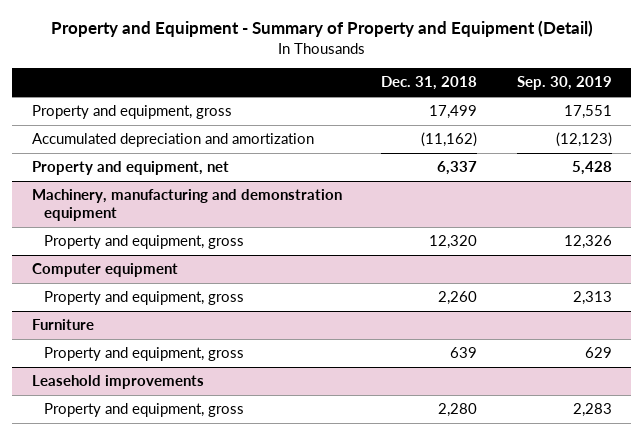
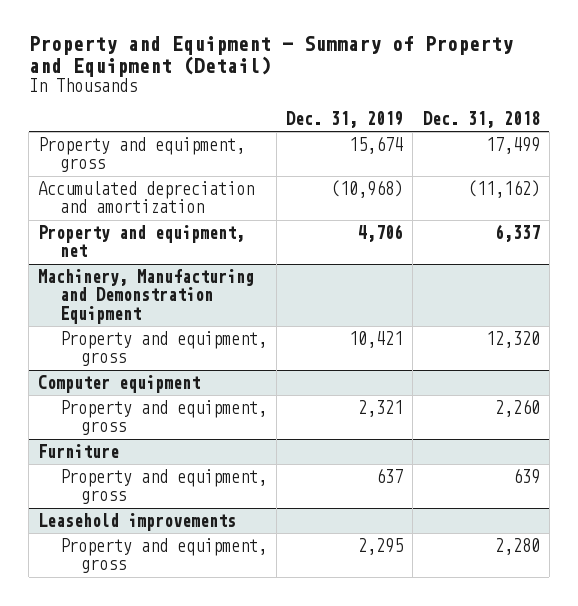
[516,76,612,91] Sep. 30, 2019 -> none
none -> [286,111,404,129] Dec. 31, 2019
[31,189,342,221] Machinery, manufacturing and demonstration equipment -> [38,269,255,324] Machinery, Manufacturing and Demonstration Equipment

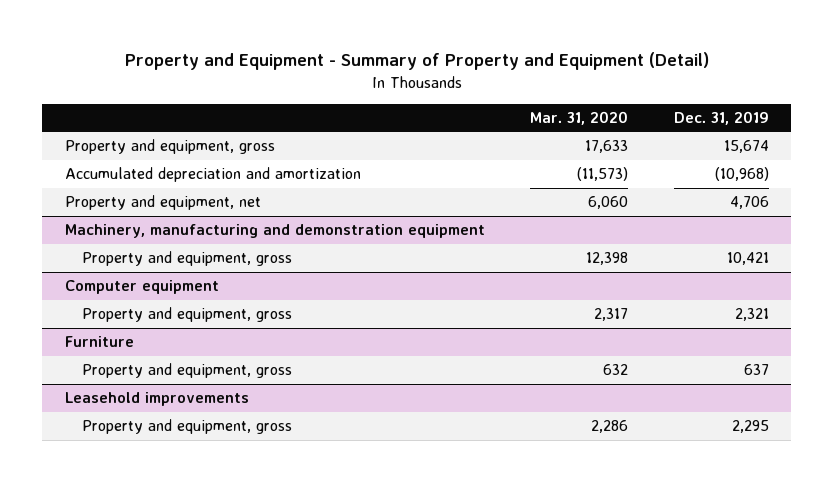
[422,111,540,129] Dec. 31, 2018 -> none
none -> [530,110,629,125] Mar. 31, 2020
[38,269,255,324] Machinery, Manufacturing and Demonstration Equipment -> [64,224,485,239] Machinery, manufacturing and demonstration equipment

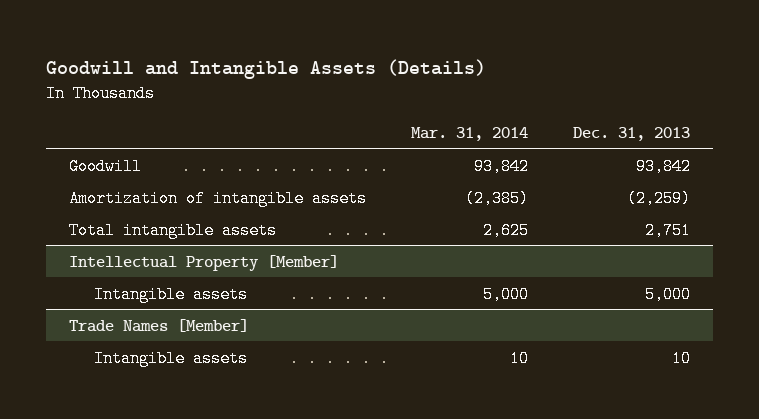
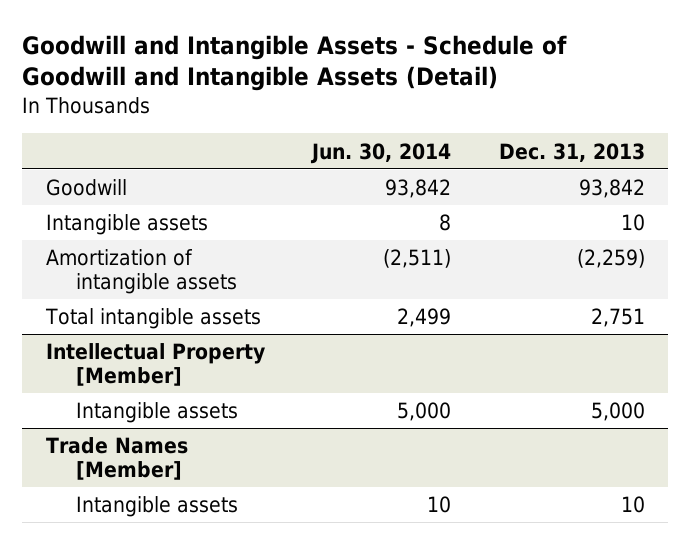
[46,58,487,79] Goodwill and Intangible Assets (Details) -> [22,34,568,92] Goodwill and Intangible Assets - Schedule of Goodwill and Intangible Assets (Detail)
[410,126,528,141] Mar. 31, 2014 -> none
none -> [310,142,452,164] Jun. 30, 2014
none -> [45,214,208,236] Intangible assets

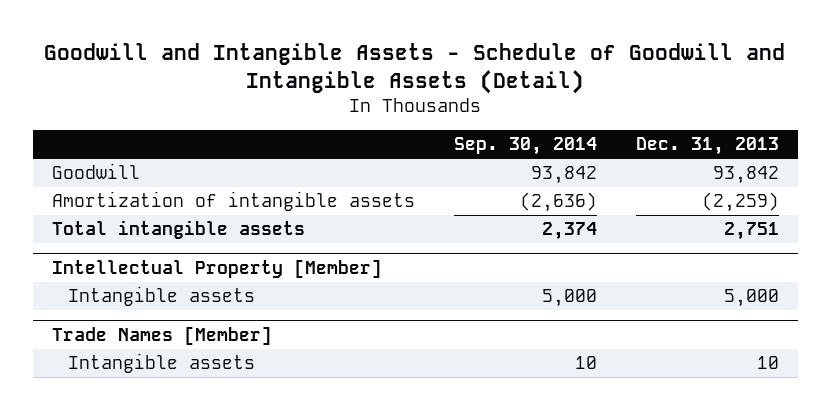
[310,142,452,164] Jun. 30, 2014 -> none
none -> [453,137,597,156] Sep. 30, 2014
[45,214,208,236] Intangible assets -> none

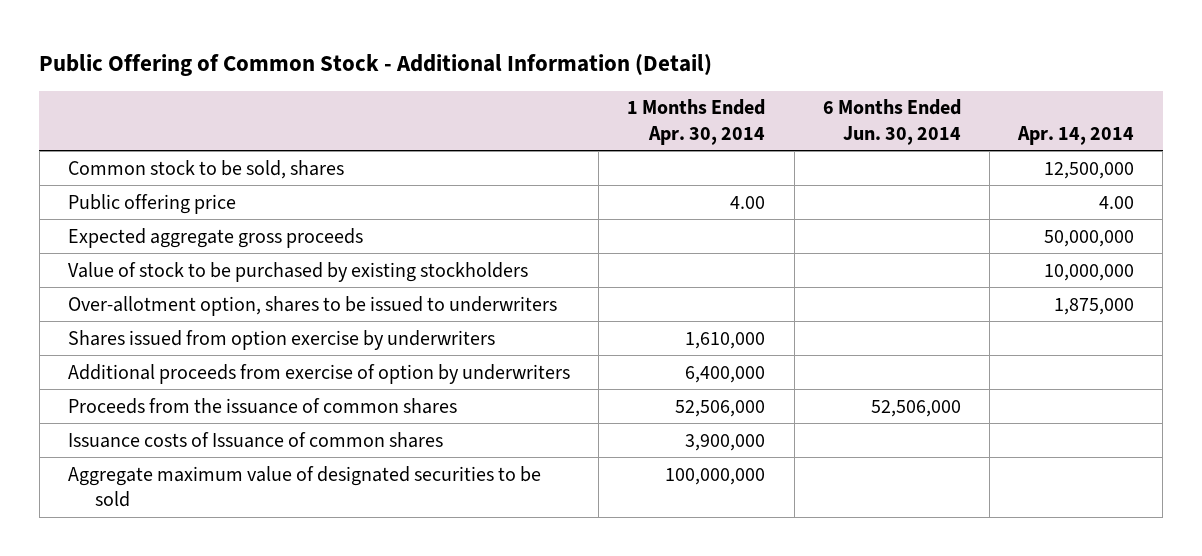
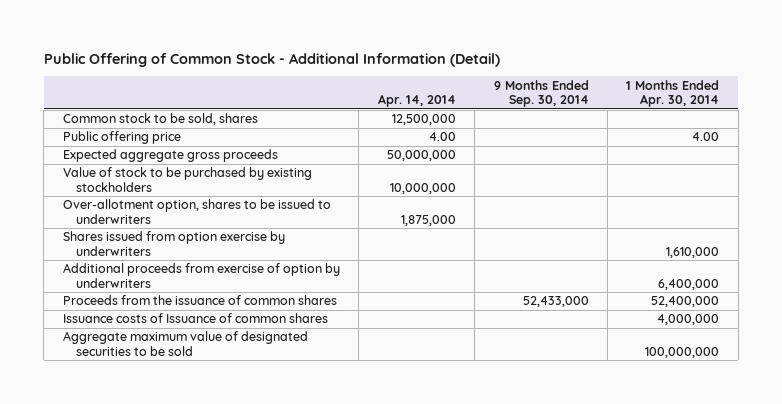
[822,99,961,145] 6 Months Ended Jun. 30, 2014 -> none
none -> [493,79,589,108] 9 Months Ended Sep. 30, 2014
[675,399,766,417] 52,506,000 -> [651,296,720,308] 52,400,000
[685,433,766,451] 3,900,000 -> [657,314,720,326] 4,000,000

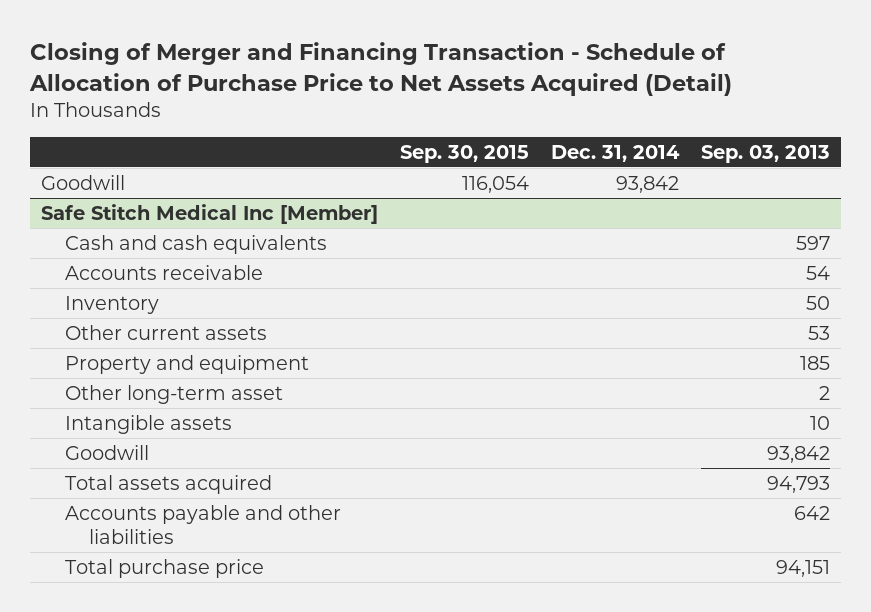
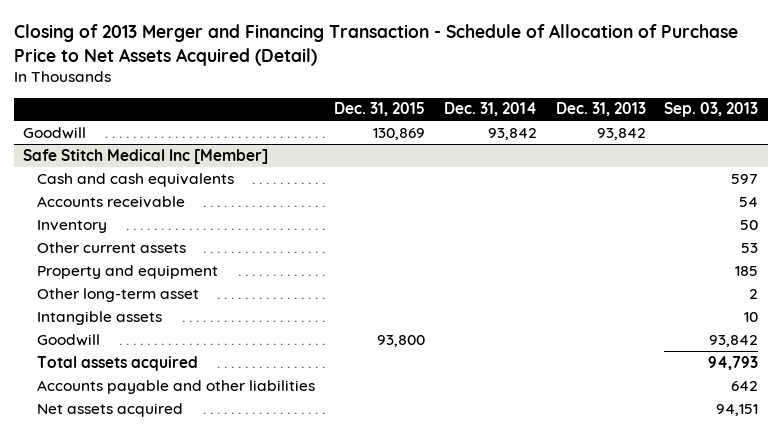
[28,42,732,96] Closing of Merger and Financing Transaction - Schedule of Allocation of Purchase Price to Net Assets Acquired (Detail) -> [14,23,739,66] Closing of 2013 Merger and Financing Transaction - Schedule of Allocation of Purchase Price to Net Assets Acquired (Detail)
[399,144,529,163] Sep. 30, 2015 -> none
none -> [334,102,426,117] Dec. 31, 2015
none -> [555,102,646,117] Dec. 31, 2013
[64,558,264,578] Total purchase price -> [37,402,184,417] Net assets acquired

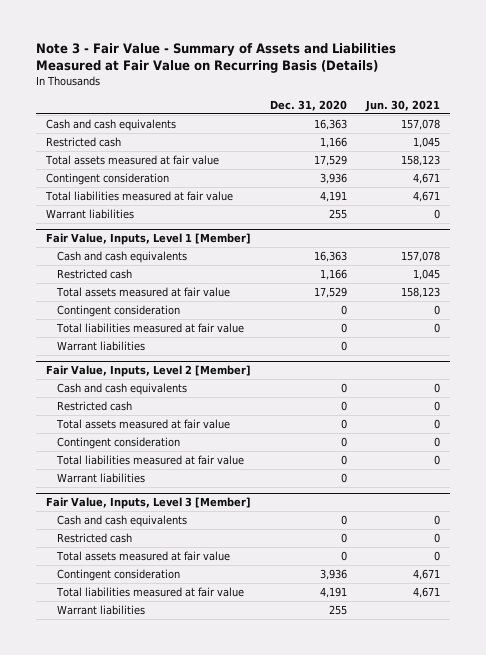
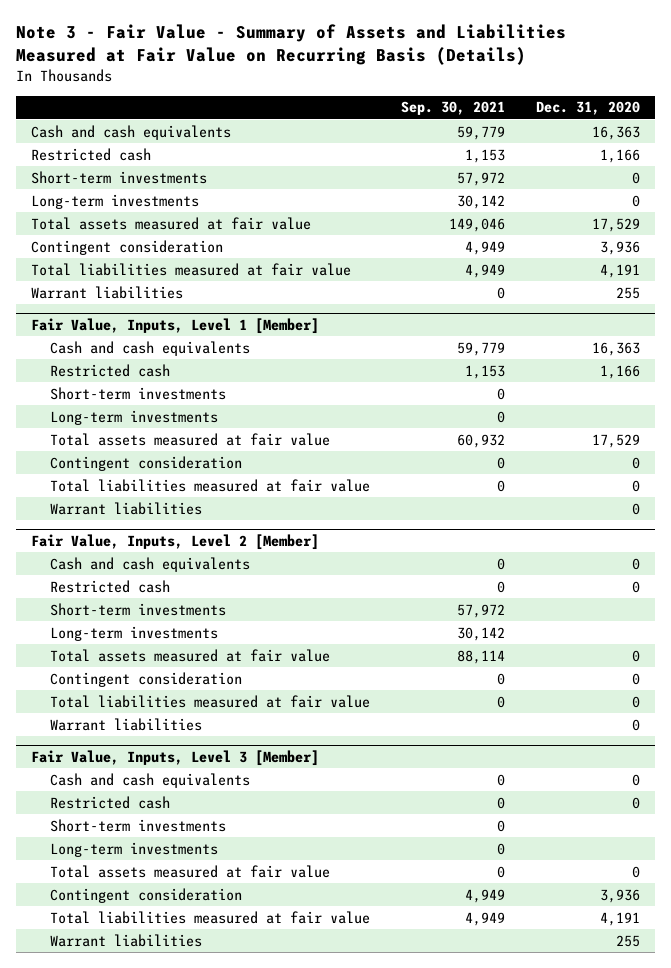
[365,99,441,112] Jun. 30, 2021 -> none
none -> [400,101,505,116] Sep. 30, 2021
none -> [31,170,208,184] Short-term investments
none -> [31,193,200,209] Long-term investments
none -> [49,386,226,400] Short-term investments
none -> [49,409,218,425] Long-term investments
none -> [49,602,226,616] Short-term investments
none -> [49,625,218,641] Long-term investments
none -> [49,818,226,832] Short-term investments
none -> [49,841,218,857] Long-term investments

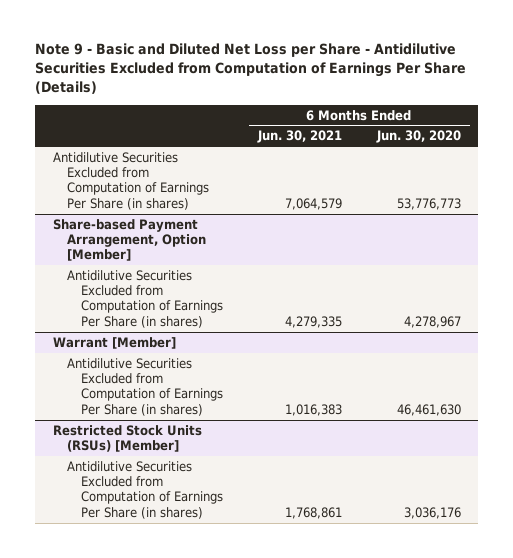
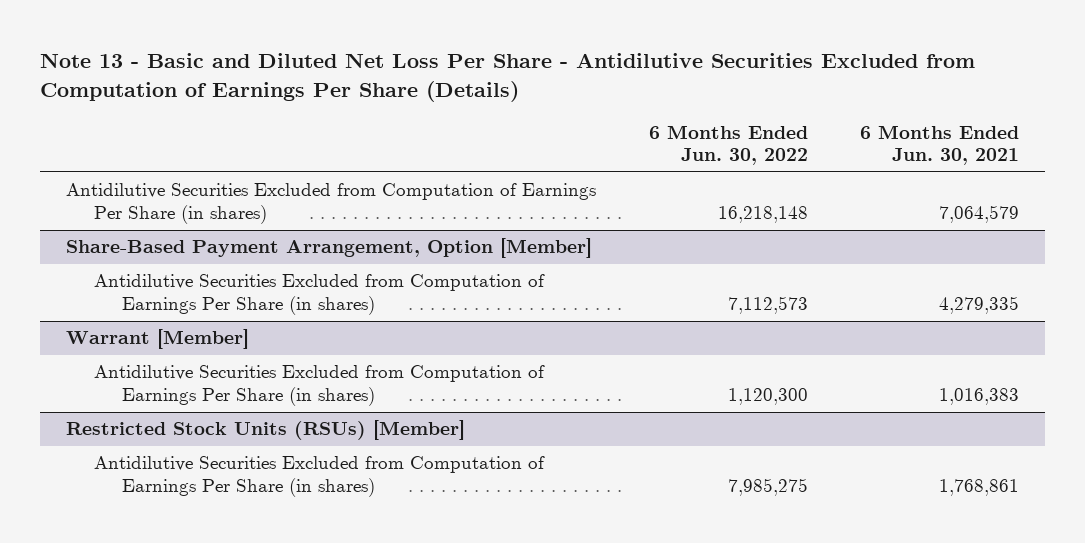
[35,43,467,95] Note 9 - Basic and Diluted Net Loss per Share - Antidilutive Securities Excluded from Computation of Earnings Per Share (Details) -> [39,53,975,102] Note 13 - Basic and Diluted Net Loss Per Share - Antidilutive Securities Excluded from Computation of Earnings Per Share (Details)
[375,130,461,144] Jun. 30, 2020 -> none
none -> [648,124,808,166] 6 Months Ended Jun. 30, 2022
[52,218,206,262] Share-based Payment Arrangement, Option [Member] -> [65,238,592,259] Share-Based Payment Arrangement, Option [Member]

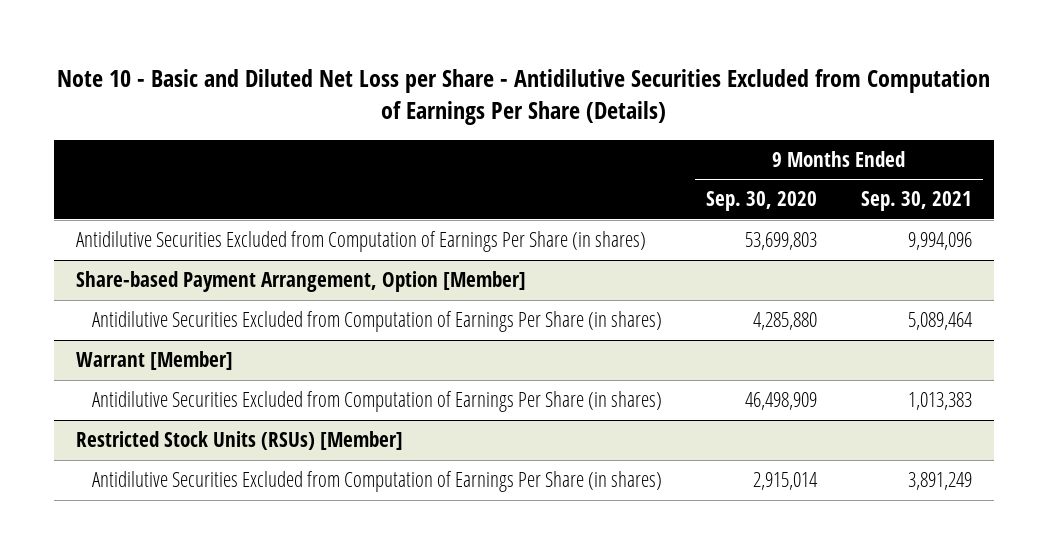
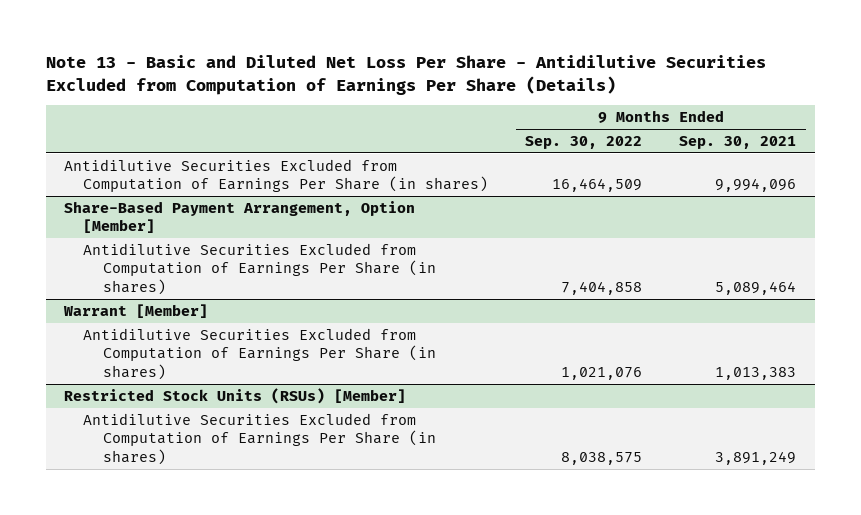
[57,68,991,125] Note 10 - Basic and Diluted Net Loss per Share - Antidilutive Securities Excluded from Computation of Earnings Per Share (Details) -> [45,55,766,95] Note 13 - Basic and Diluted Net Loss Per Share - Antidilutive Securities Excluded from Computation of Earnings Per Share (Details)
[705,191,817,212] Sep. 30, 2020 -> none
none -> [525,136,643,150] Sep. 30, 2022
[76,271,527,293] Share-based Payment Arrangement, Option [Member] -> [64,200,416,234] Share-Based Payment Arrangement, Option [Member]

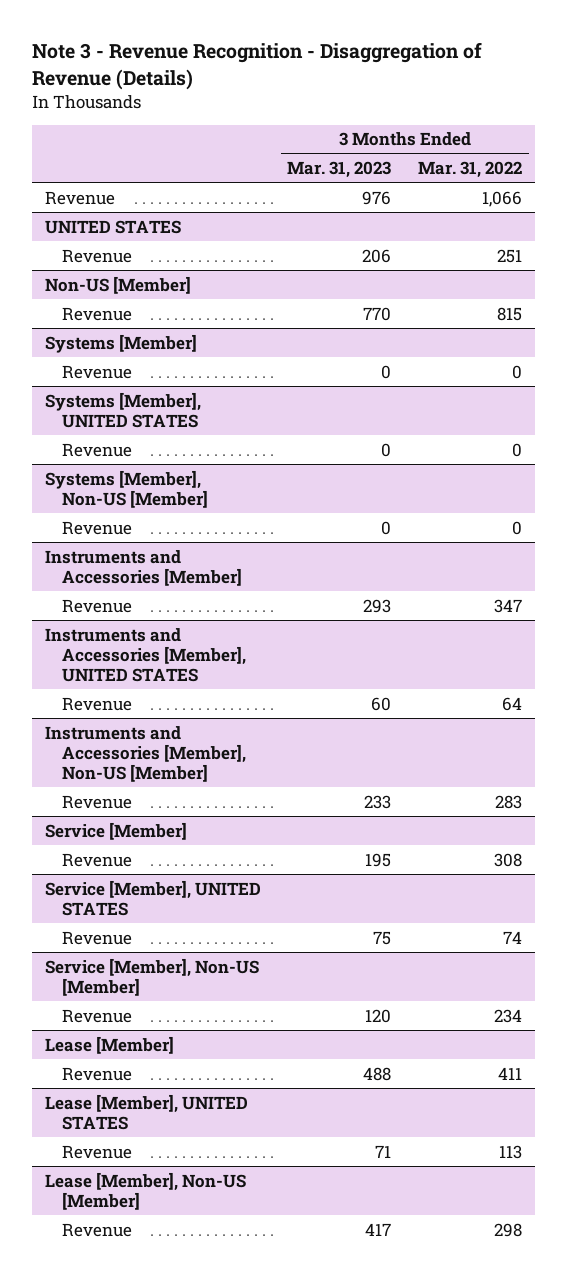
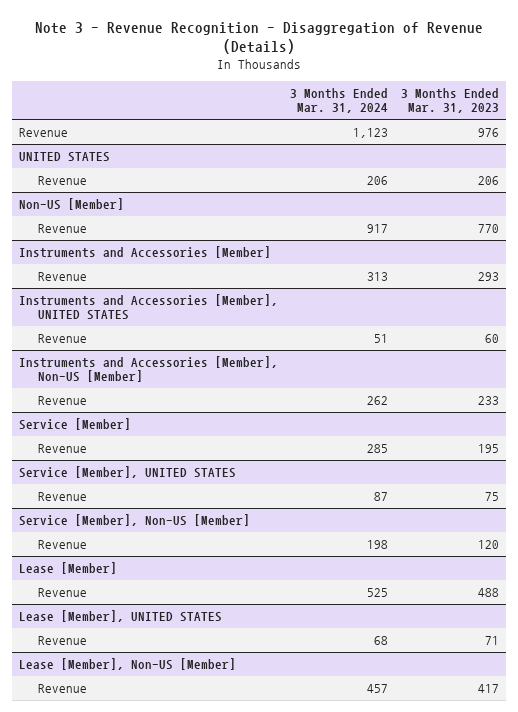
[418,161,523,179] Mar. 31, 2022 -> none
none -> [290,87,389,114] 3 Months Ended Mar. 31, 2024
[44,333,197,353] Systems [Member] -> none
[62,364,133,379] Revenue -> none
[44,391,201,428] Systems [Member], UNITED STATES -> none
[62,442,133,457] Revenue -> none
[44,469,209,508] Systems [Member], Non-US [Member] -> none
[62,520,133,535] Revenue -> none

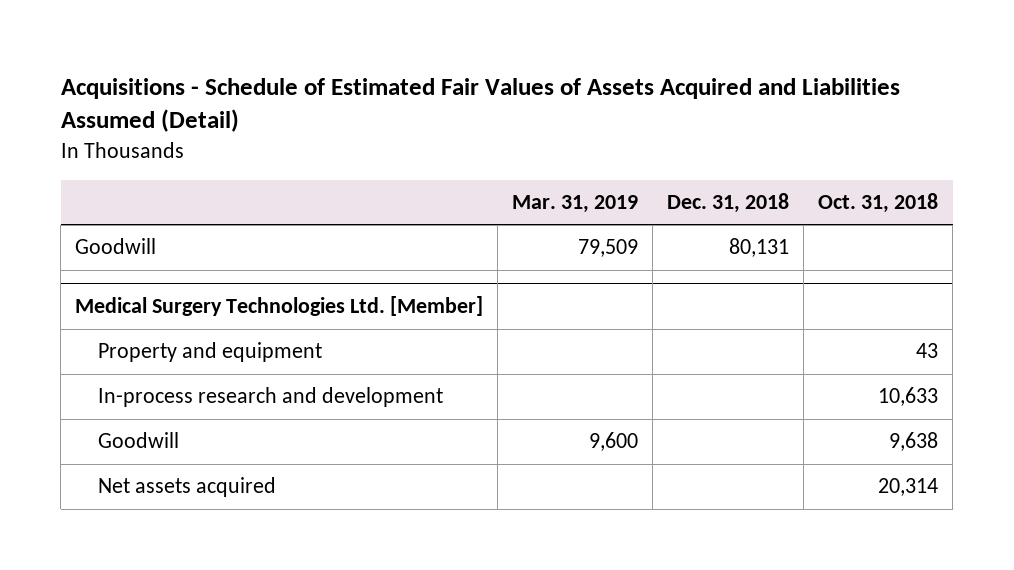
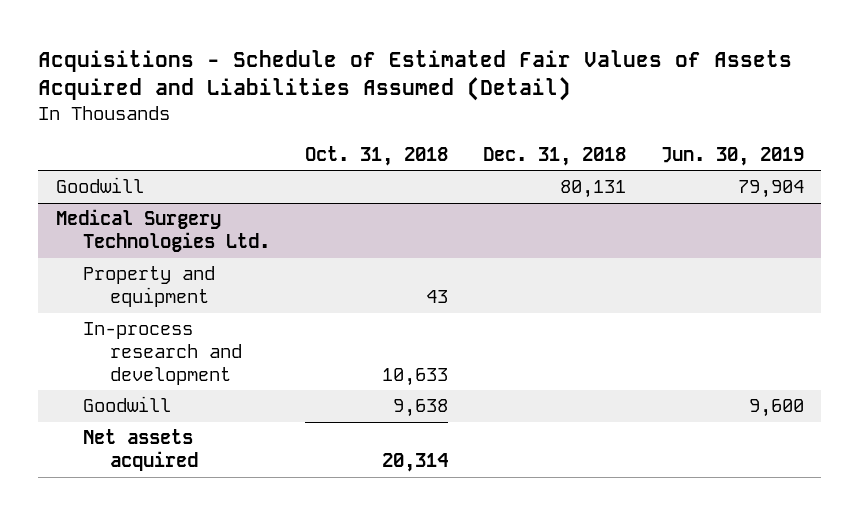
[512,195,639,214] Mar. 31, 2019 -> none
none -> [660,147,804,167] Jun. 30, 2019
[75,296,484,317] Medical Surgery Technologies Ltd. [Member] -> [55,209,270,253] Medical Surgery Technologies Ltd.

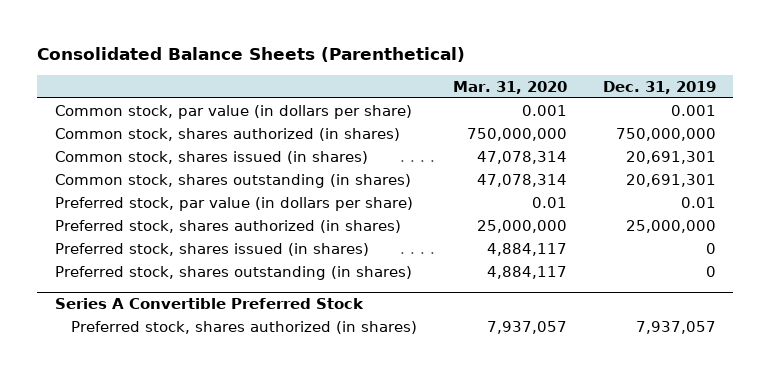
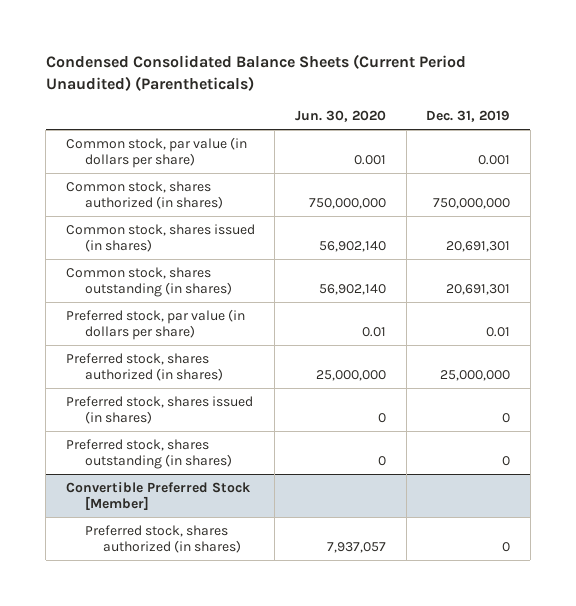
[37,47,466,63] Consolidated Balance Sheets (Parenthetical) -> [45,54,466,91] Condensed Consolidated Balance Sheets (Current Period Unaudited) (Parentheticals)
[452,81,567,95] Mar. 31, 2020 -> none
none -> [295,110,387,123] Jun. 30, 2020
[55,298,365,310] Series A Convertible Preferred Stock -> [65,481,251,510] Convertible Preferred Stock [Member]
[635,320,716,334] 7,937,057 -> [502,541,511,552] 0

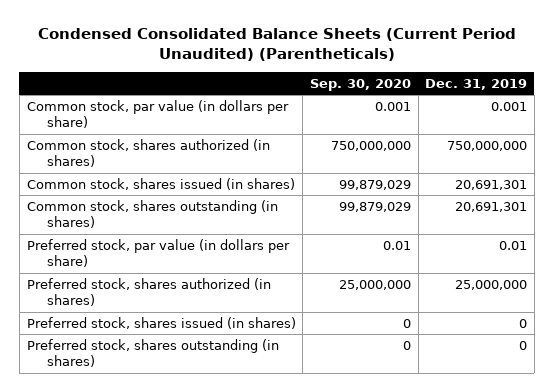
[295,110,387,123] Jun. 30, 2020 -> none
none -> [309,78,411,91] Sep. 30, 2020
[65,481,251,510] Convertible Preferred Stock [Member] -> none
[84,524,242,553] Preferred stock, shares authorized (in shares) -> none

